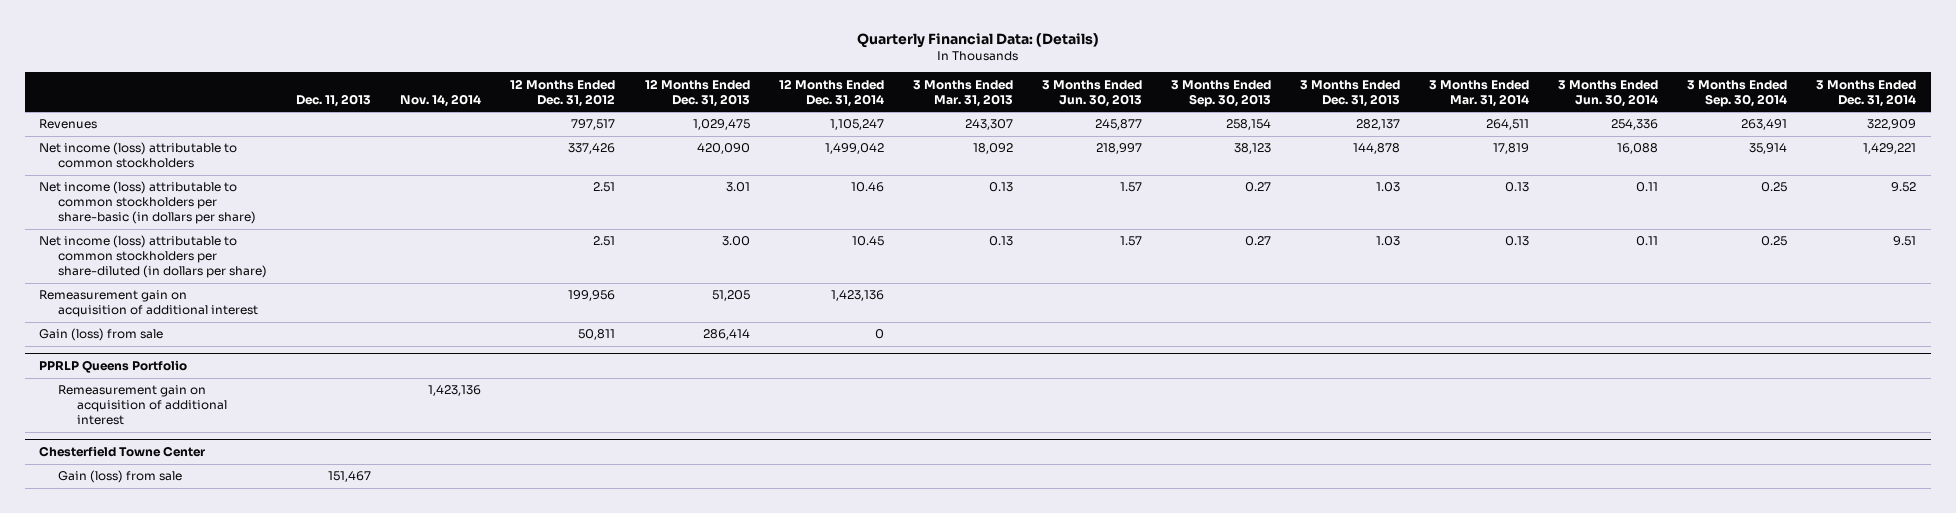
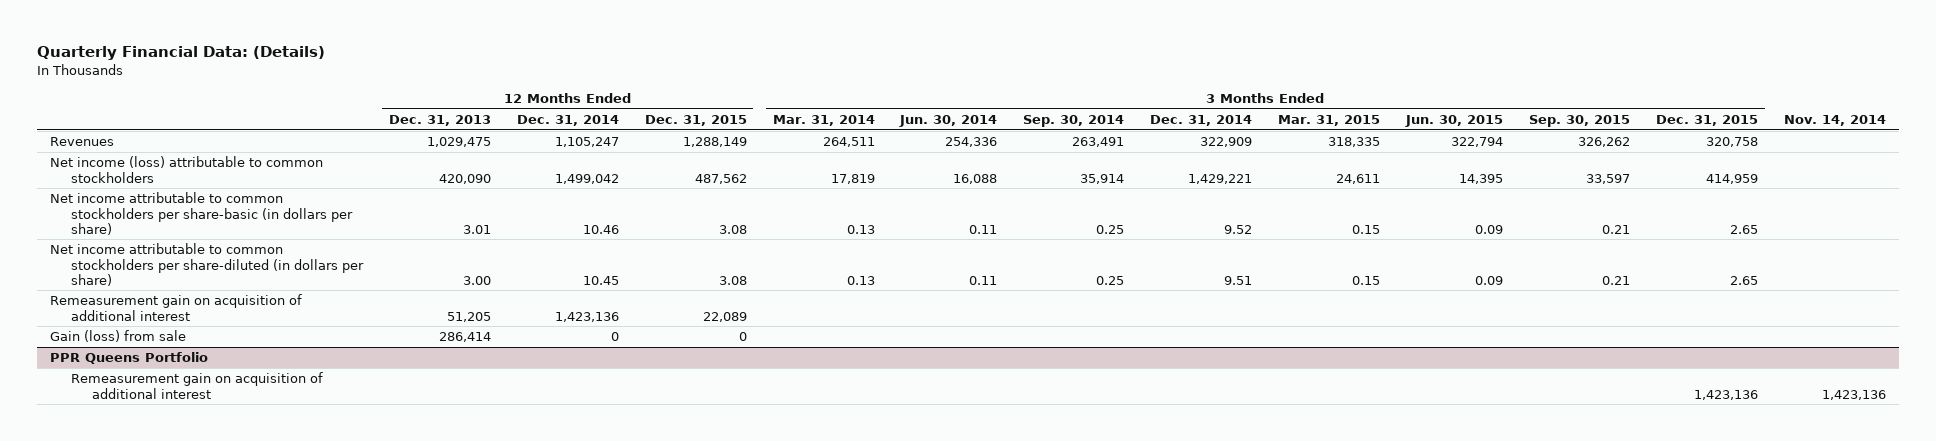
[296,93,372,107] Dec. 11, 2013 -> none
[510,78,616,107] 12 Months Ended Dec. 31, 2012 -> none
[912,79,1013,107] 3 Months Ended Mar. 31, 2013 -> none
[1041,79,1142,107] 3 Months Ended Jun. 30, 2013 -> none
[1170,79,1271,107] 3 Months Ended Sep. 30, 2013 -> none
[1299,79,1400,107] 3 Months Ended Dec. 31, 2013 -> none
none -> [644,115,747,127] Dec. 31, 2015
none -> [1278,115,1381,127] Mar. 31, 2015
none -> [1405,115,1504,128] Jun. 30, 2015
none -> [1529,115,1631,128] Sep. 30, 2015
none -> [1656,115,1759,127] Dec. 31, 2015
[39,181,257,225] Net income (loss) attributable to common stockholders per share-basic (in dollars per share) -> [49,192,353,235] Net income attributable to common stockholders per share-basic (in dollars per share)
[39,235,268,279] Net income (loss) attributable to common stockholders per share-diluted (in dollars per share) -> [49,243,364,286] Net income attributable to common stockholders per share-diluted (in dollars per share)
[39,359,188,373] PPRLP Queens Portfolio -> [49,352,208,365] PPR Queens Portfolio
[39,445,206,457] Chesterfield Towne Center -> none
[58,470,183,484] Gain (loss) from sale -> none

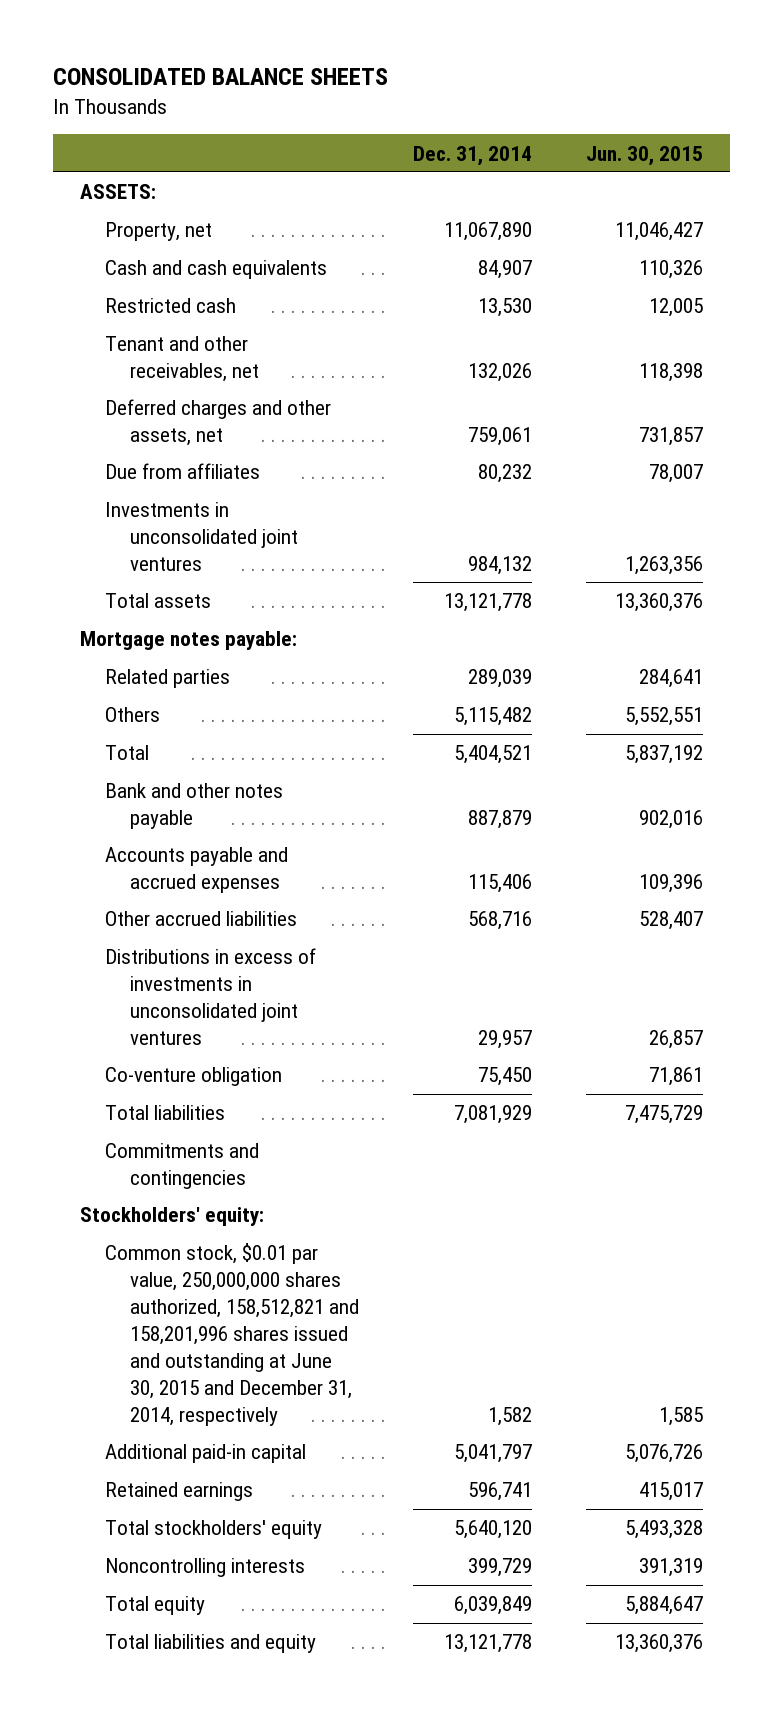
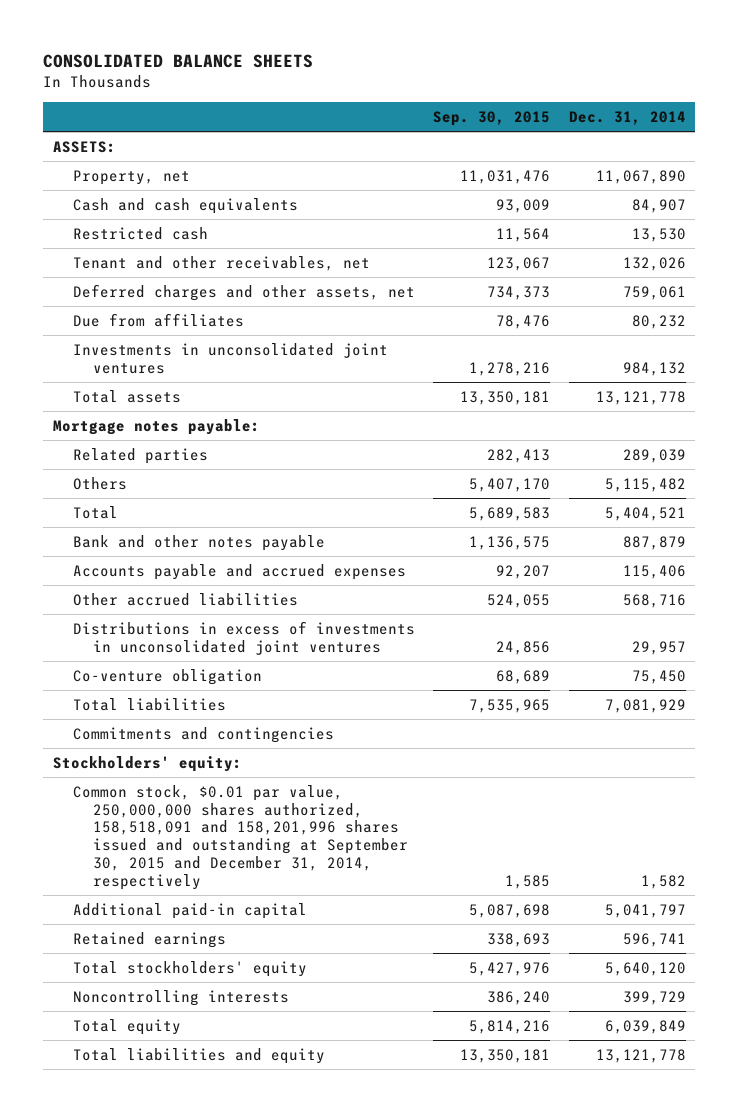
[586,145,704,166] Jun. 30, 2015 -> none
none -> [433,111,551,127] Sep. 30, 2015
[104,1243,359,1426] Common stock, $0.01 par value, 250,000,000 shares authorized, 158,512,821 and 158,201,996 shares issued and outstanding at June 30, 2015 and December 31, 2014, respectively -> [72,784,409,890] Common stock, $0.01 par value, 250,000,000 shares authorized, 158,518,091 and 158,201,996 shares issued and outstanding at September 30, 2015 and December 31, 2014, respectively

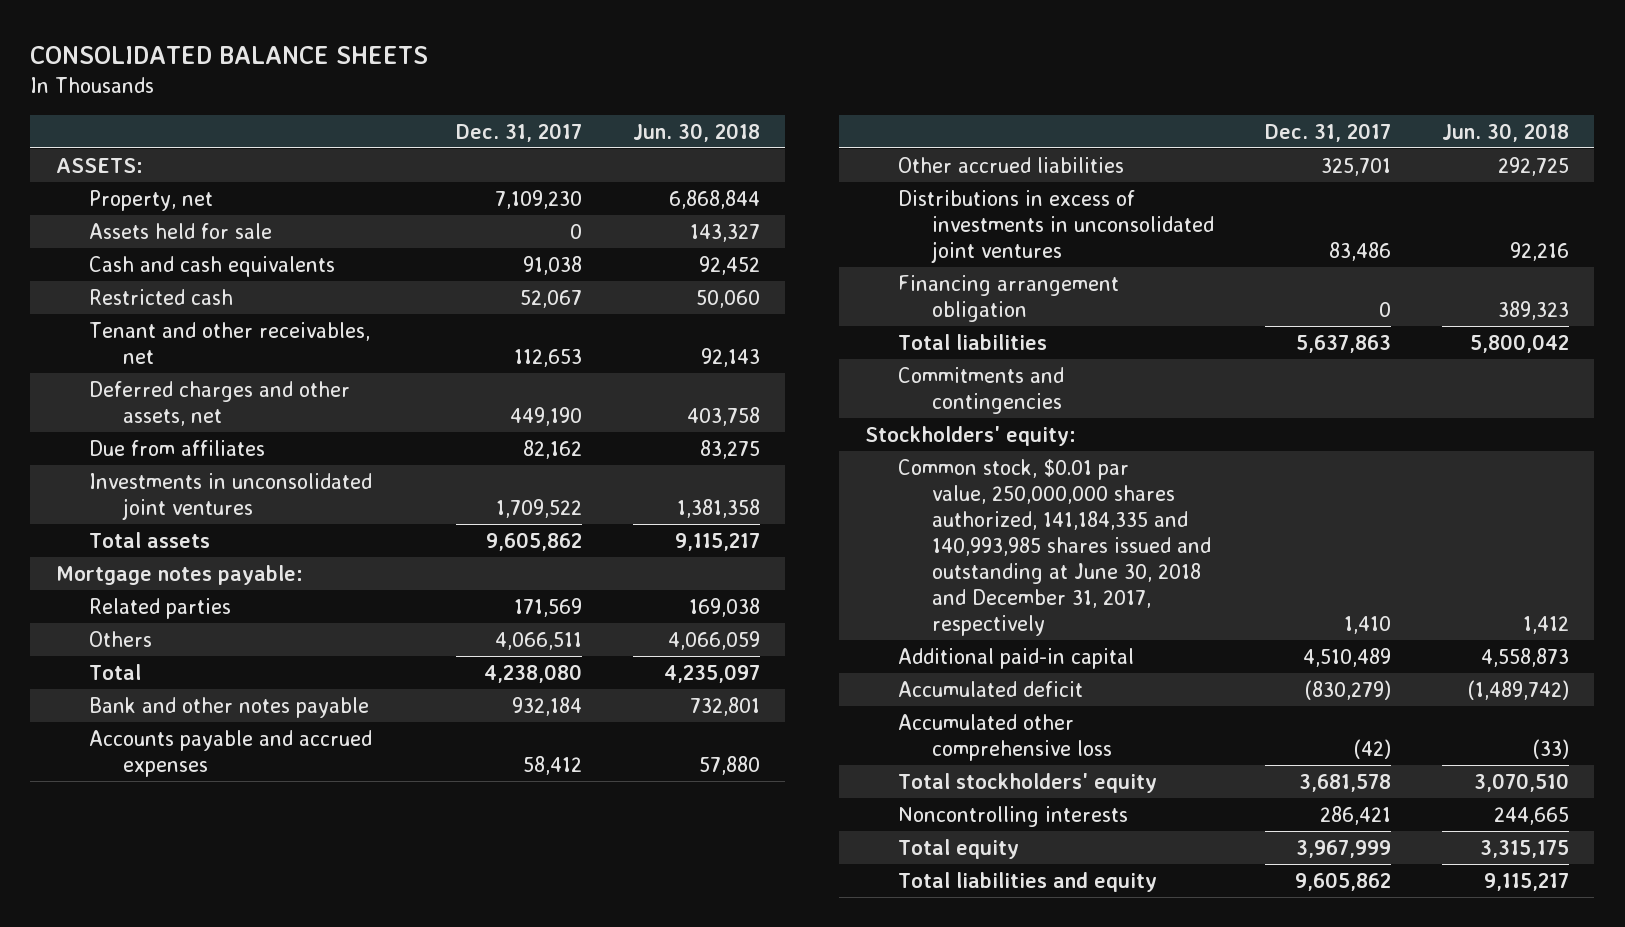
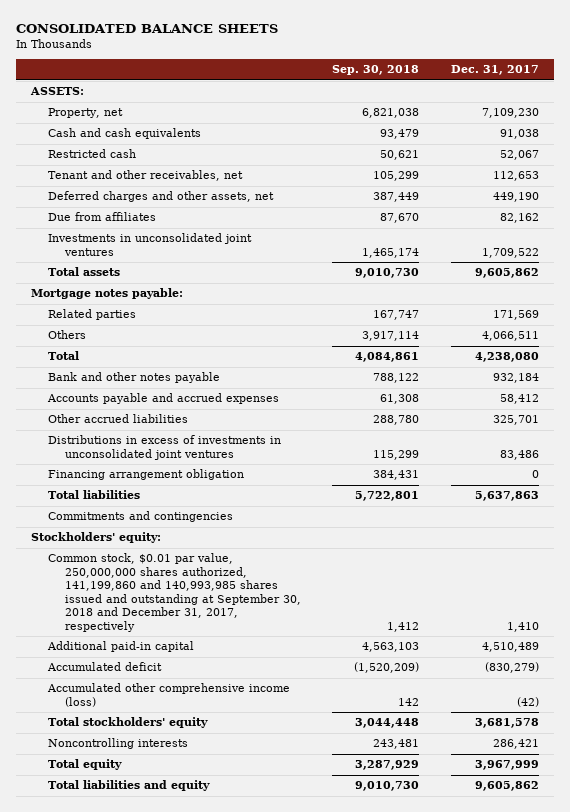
[632,122,760,142] Jun. 30, 2018 -> none
none -> [332,65,420,76] Sep. 30, 2018
[89,222,273,239] Assets held for sale -> none
[898,458,1211,636] Common stock, $0.01 par value, 250,000,000 shares authorized, 141,184,335 and 140,993,985 shares issued and outstanding at June 30, 2018 and December 31, 2017, respectively -> [47,553,301,632] Common stock, $0.01 par value, 250,000,000 shares authorized, 141,199,860 and 140,993,985 shares issued and outstanding at September 30, 2018 and December 31, 2017, respectively
[898,713,1112,761] Accumulated other comprehensive loss -> [46,683,290,707] Accumulated other comprehensive income (loss)

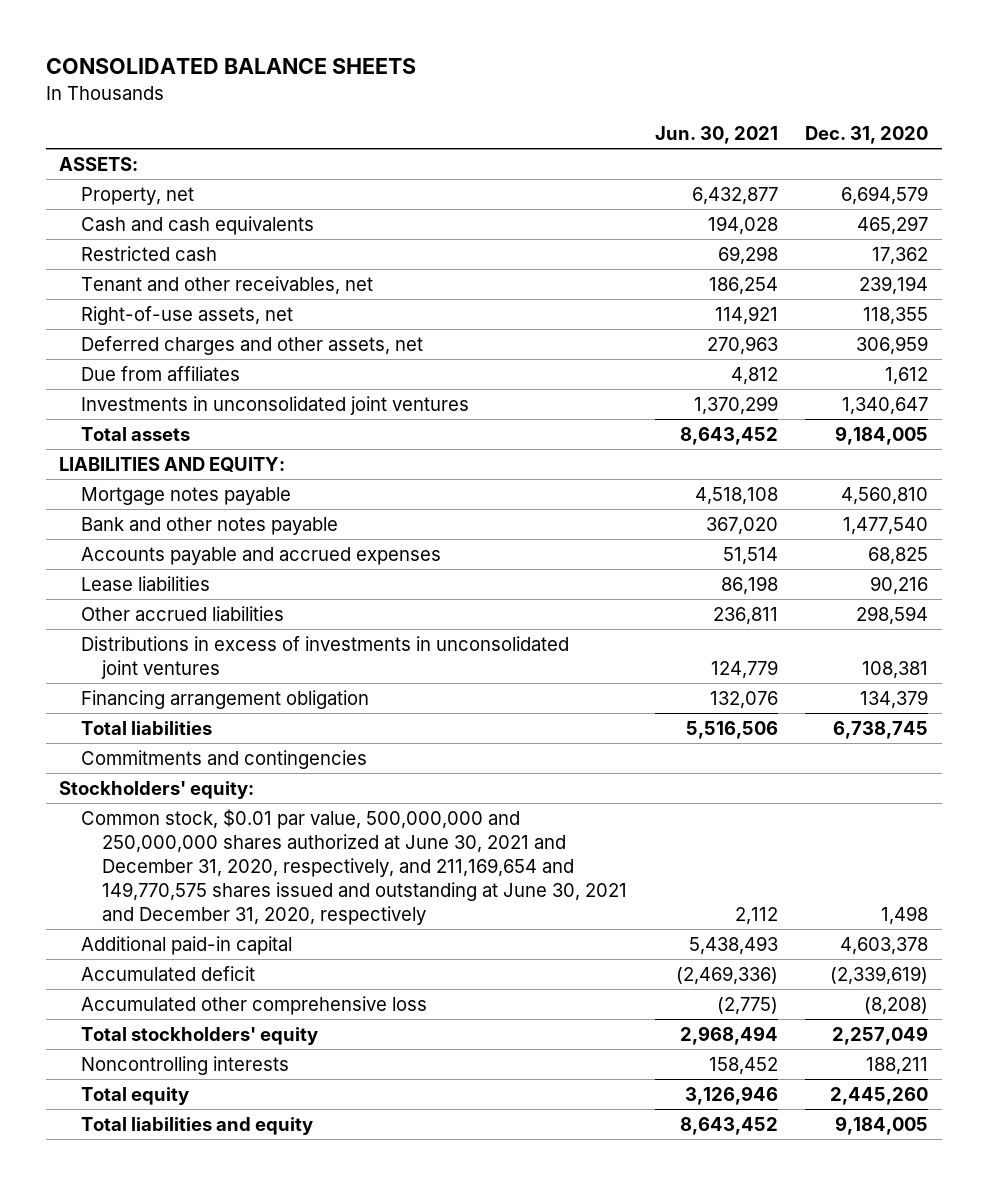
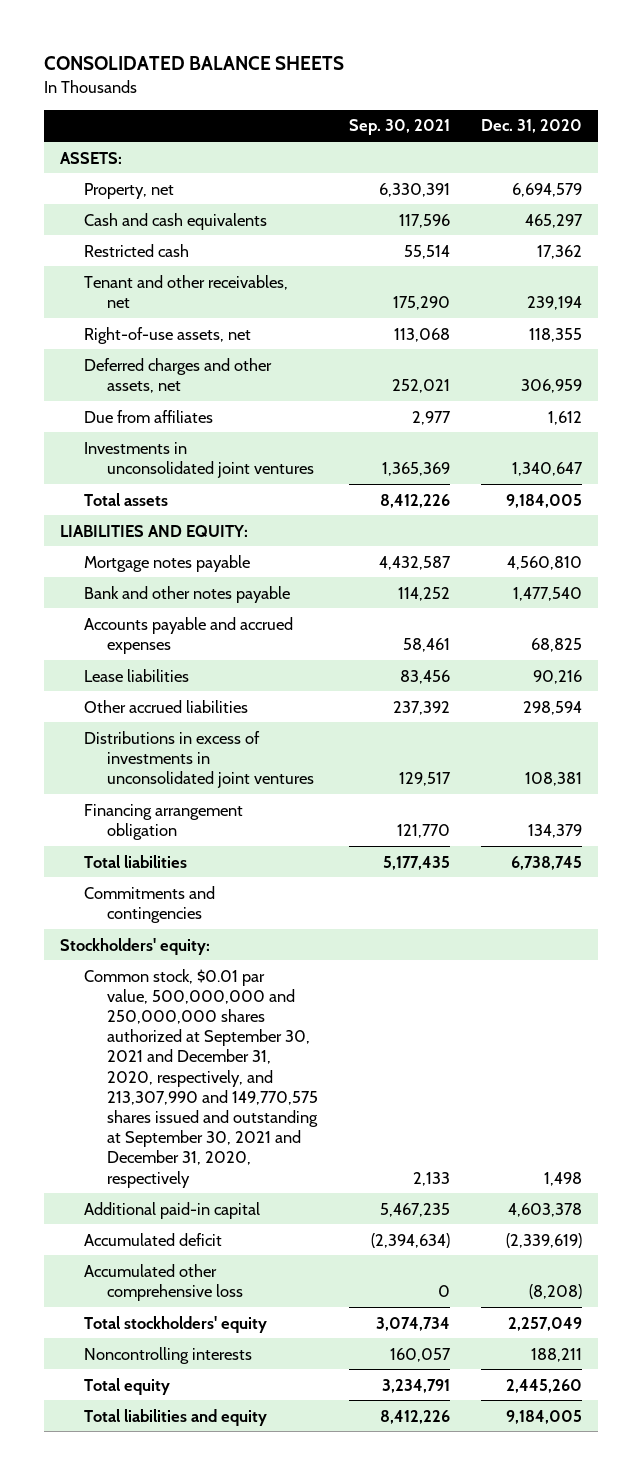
[654,125,778,144] Jun. 30, 2021 -> none
none -> [349,119,451,136] Sep. 30, 2021
[80,808,627,925] Common stock, $0.01 par value, 500,000,000 and 250,000,000 shares authorized at June 30, 2021 and December 31, 2020, respectively, and 211,169,654 and 149,770,575 shares issued and outstanding at June 30, 2021 and December 31, 2020, respectively -> [83,968,319,1188] Common stock, $0.01 par value, 500,000,000 and 250,000,000 shares authorized at September 30, 2021 and December 31, 2020, respectively, and 213,307,990 and 149,770,575 shares issued and outstanding at September 30, 2021 and December 31, 2020, respectively

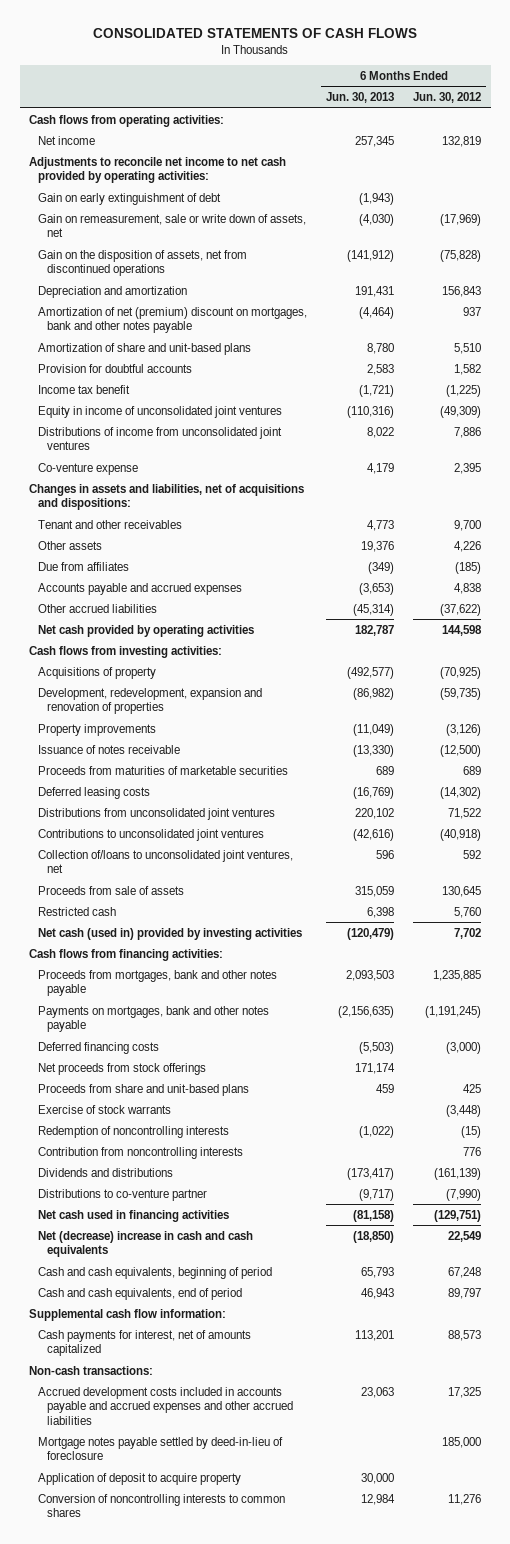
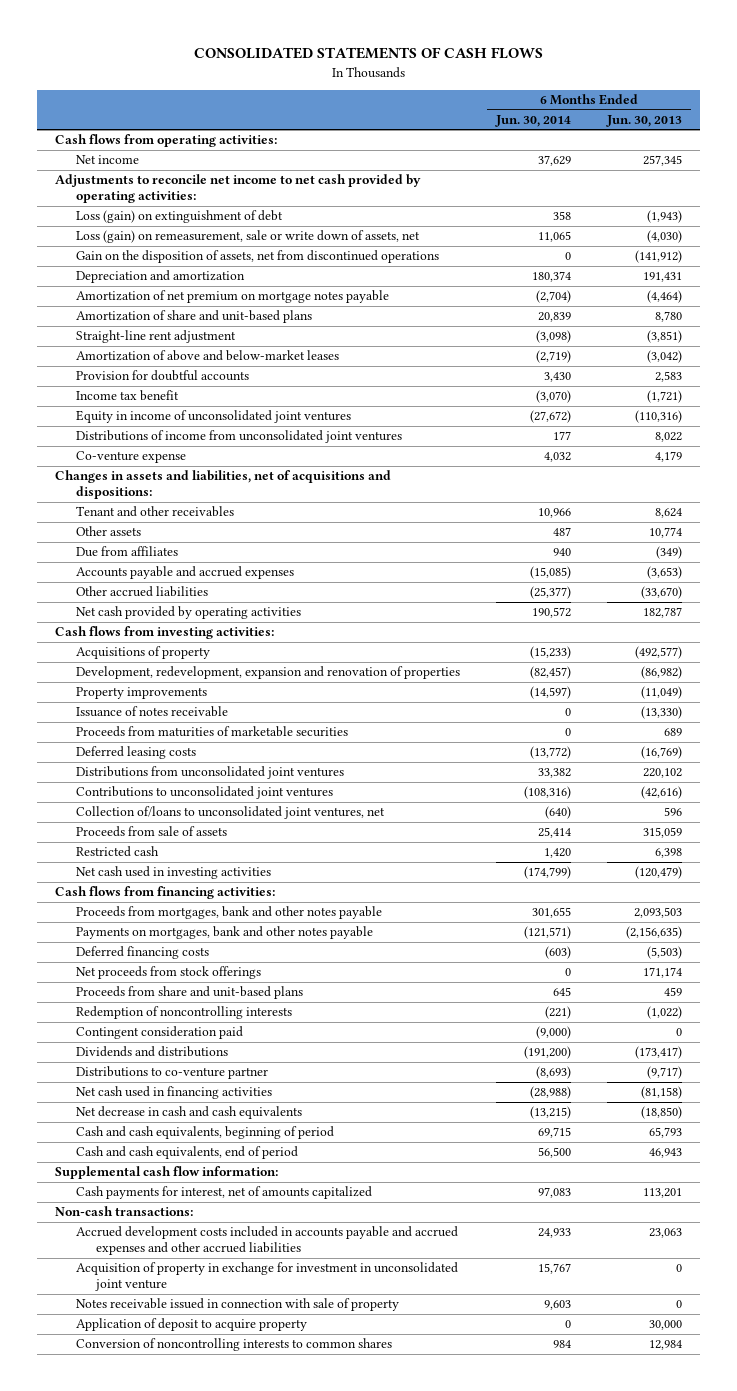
[413,92,482,104] Jun. 30, 2012 -> none
none -> [494,114,571,127] Jun. 30, 2014
[37,192,221,205] Gain on early extinguishment of debt -> [75,210,283,224] Loss (gain) on extinguishment of debt
[37,213,306,238] Gain on remeasurement, sale or write down of assets, net -> [75,230,420,244] Loss (gain) on remeasurement, sale or write down of assets, net
[37,306,307,334] Amortization of net (premium) discount on mortgages, bank and other notes payable -> [75,290,389,304] Amortization of net premium on mortgage notes payable
none -> [75,330,236,344] Straight-line rent adjustment
none -> [75,350,339,362] Amortization of above and below-market leases
[367,519,395,531] 4,773 -> [655,508,683,519] 8,624
[361,540,395,552] 19,376 -> [649,527,683,539] 10,774
[353,603,395,616] (45,314) -> [641,586,683,600] (33,670)
[37,927,302,940] Net cash (used in) provided by investing activities -> [75,866,271,880] Net cash used in investing activities
[37,1104,171,1114] Exercise of stock warrants -> none
[37,1146,243,1159] Contribution from noncontrolling interests -> none
none -> [75,1026,243,1040] Contingent consideration paid
[37,1230,253,1258] Net (decrease) increase in cash and cash equivalents -> [75,1106,302,1120] Net decrease in cash and cash equivalents
[37,1436,283,1461] Mortgage notes payable settled by deed-in-lieu of foreclosure -> none
none -> [75,1262,458,1292] Acquisition of property in exchange for investment in unconsolidated joint venture
none -> [75,1298,399,1312] Notes receivable issued in connection with sale of property

